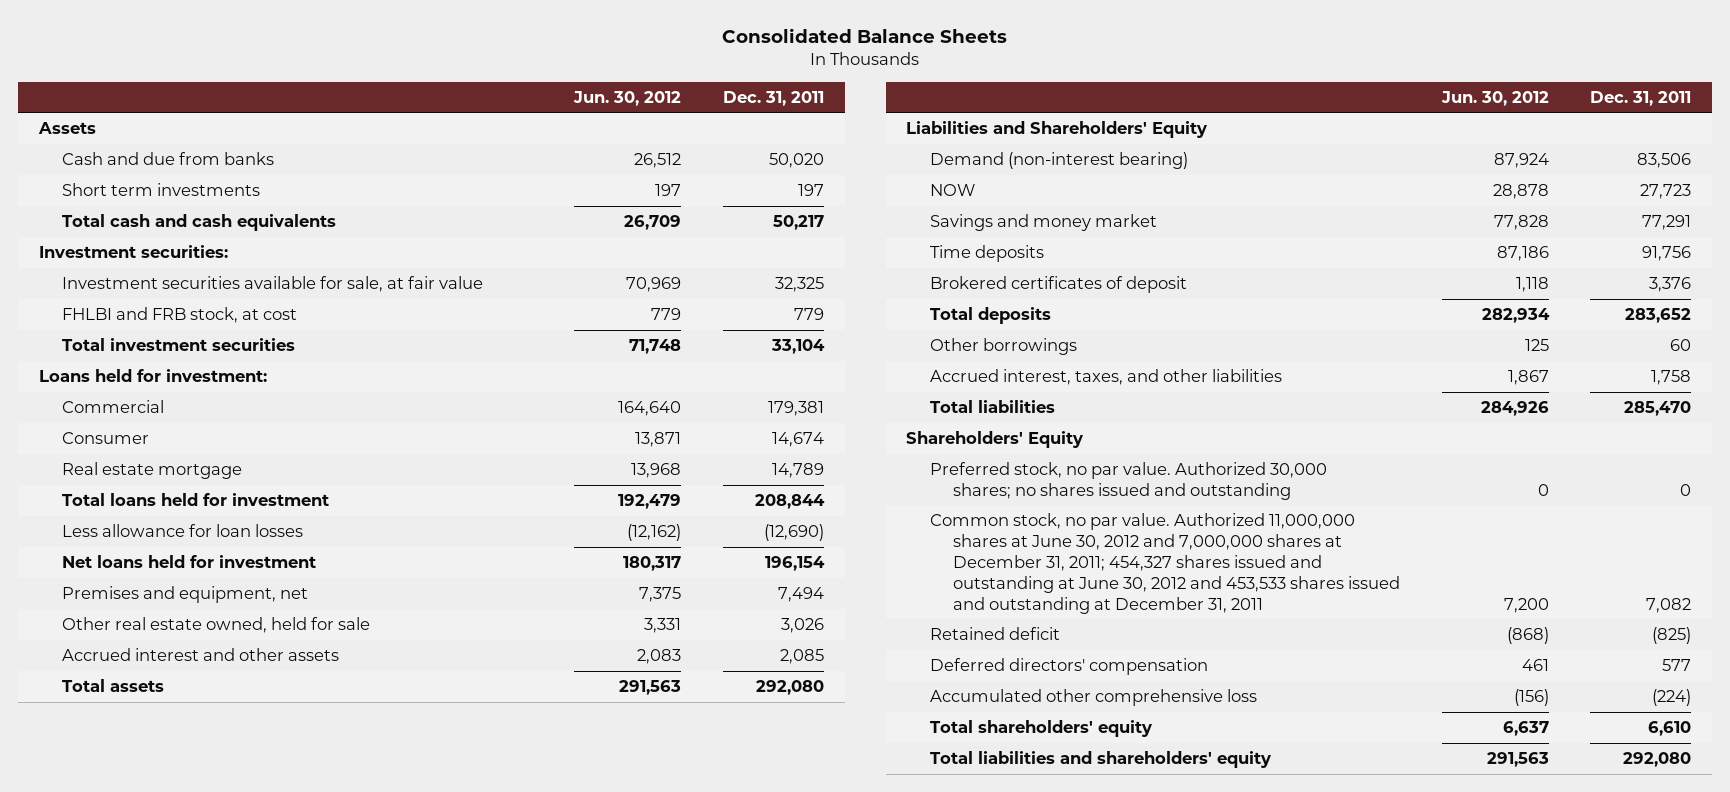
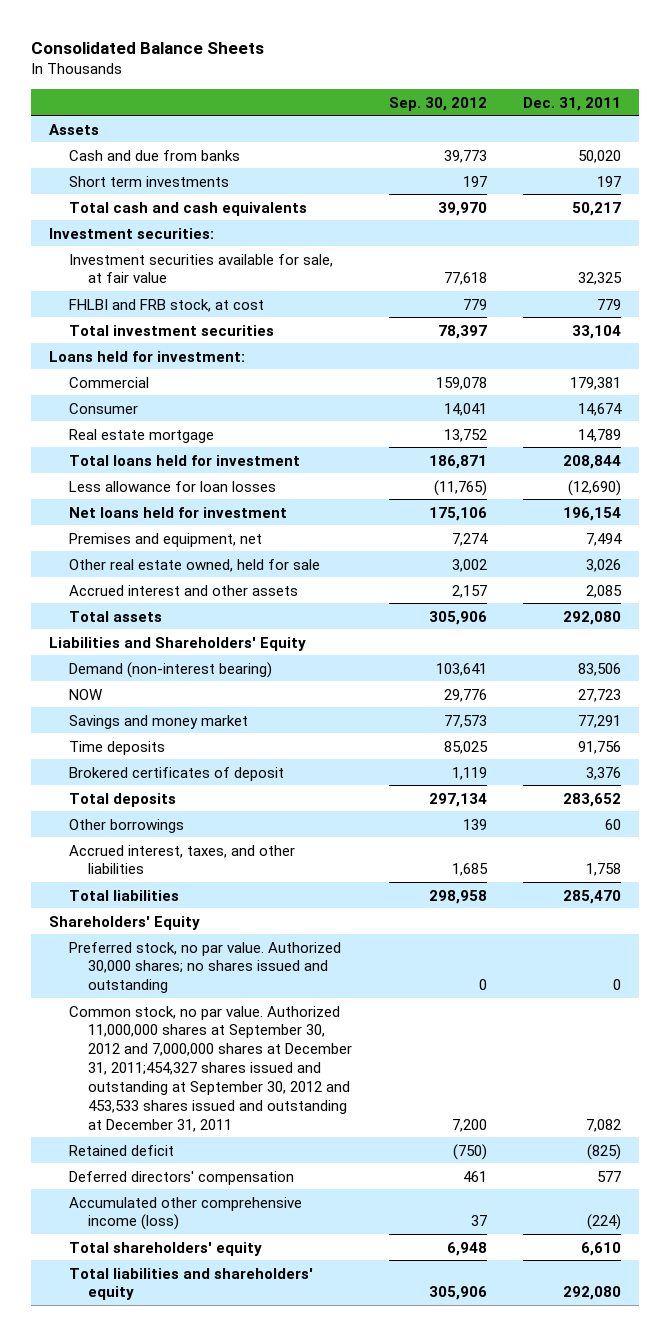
[573,90,682,106] Jun. 30, 2012 -> none
none -> [388,96,487,111] Sep. 30, 2012
[929,512,1400,614] Common stock, no par value. Authorized 11,000,000 shares at June 30, 2012 and 7,000,000 shares at December 31, 2011; 454,327 shares issued and outstanding at June 30, 2012 and 453,533 shares issued and outstanding at December 31, 2011 -> [68,1005,353,1132] Common stock, no par value. Authorized 11,000,000 shares at September 30, 2012 and 7,000,000 shares at December 31, 2011;454,327 shares issued and outstanding at September 30, 2012 and 453,533 shares issued and outstanding at December 31, 2011
[929,688,1257,706] Accumulated other comprehensive loss -> [68,1196,302,1231] Accumulated other comprehensive income (loss)

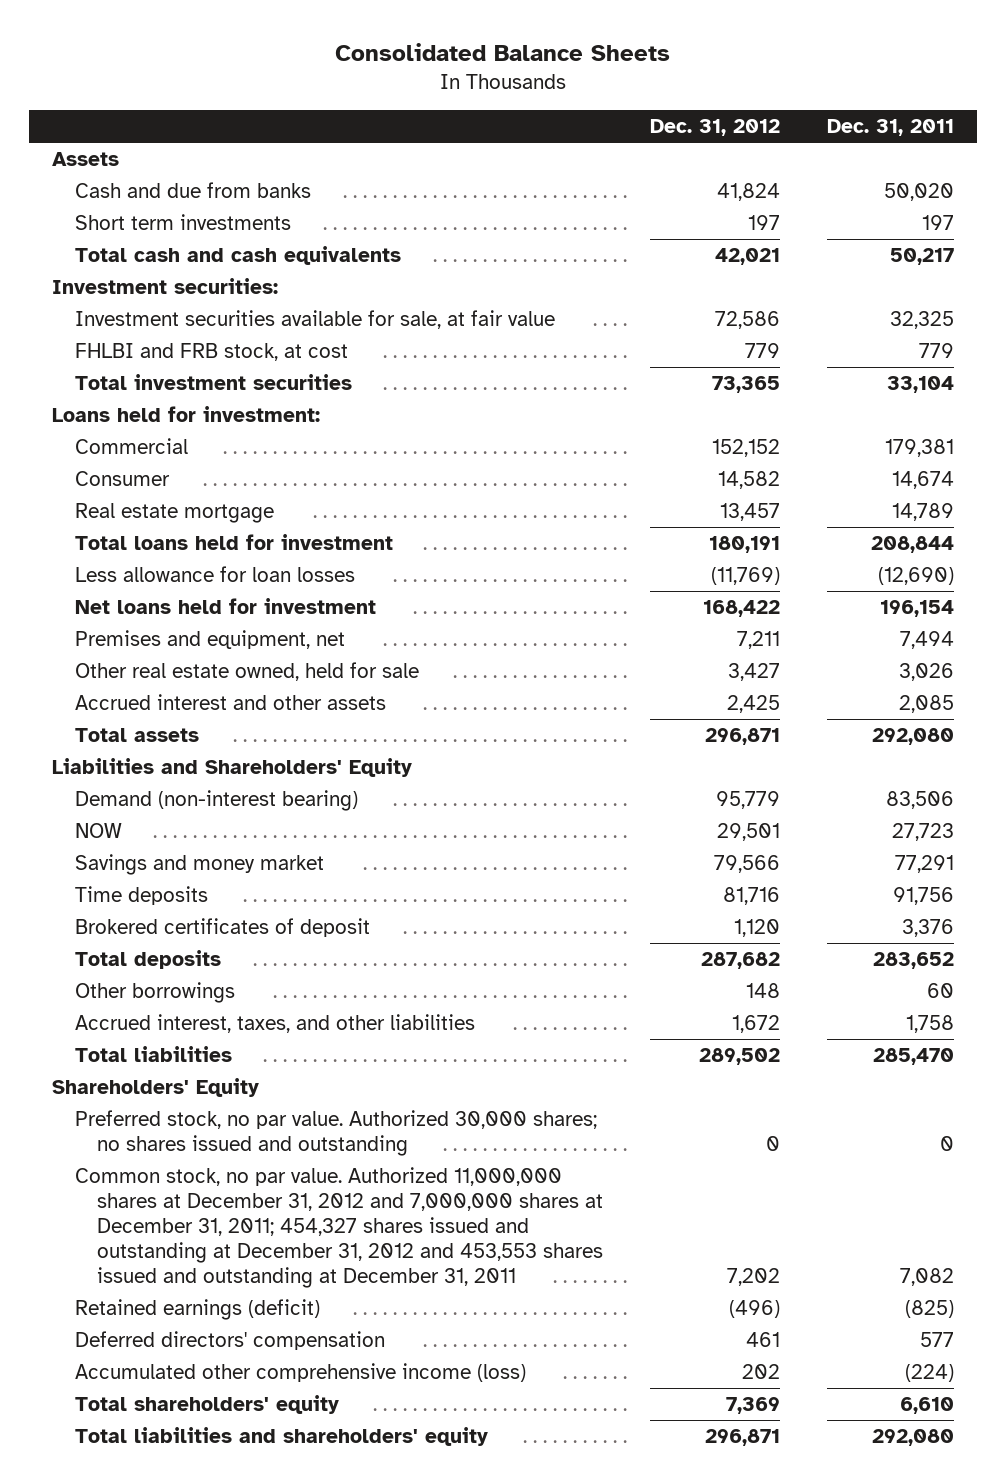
[388,96,487,111] Sep. 30, 2012 -> none
none -> [650,119,781,137] Dec. 31, 2012
[68,1005,353,1132] Common stock, no par value. Authorized 11,000,000 shares at September 30, 2012 and 7,000,000 shares at December 31, 2011;454,327 shares issued and outstanding at September 30, 2012 and 453,533 shares issued and outstanding at December 31, 2011 -> [74,1167,604,1289] Common stock, no par value. Authorized 11,000,000 shares at December 31, 2012 and 7,000,000 shares at December 31, 2011; 454,327 shares issued and outstanding at December 31, 2012 and 453,553 shares issued and outstanding at December 31, 2011
[68,1144,174,1156] Retained deficit -> [74,1299,320,1321] Retained earnings (deficit)

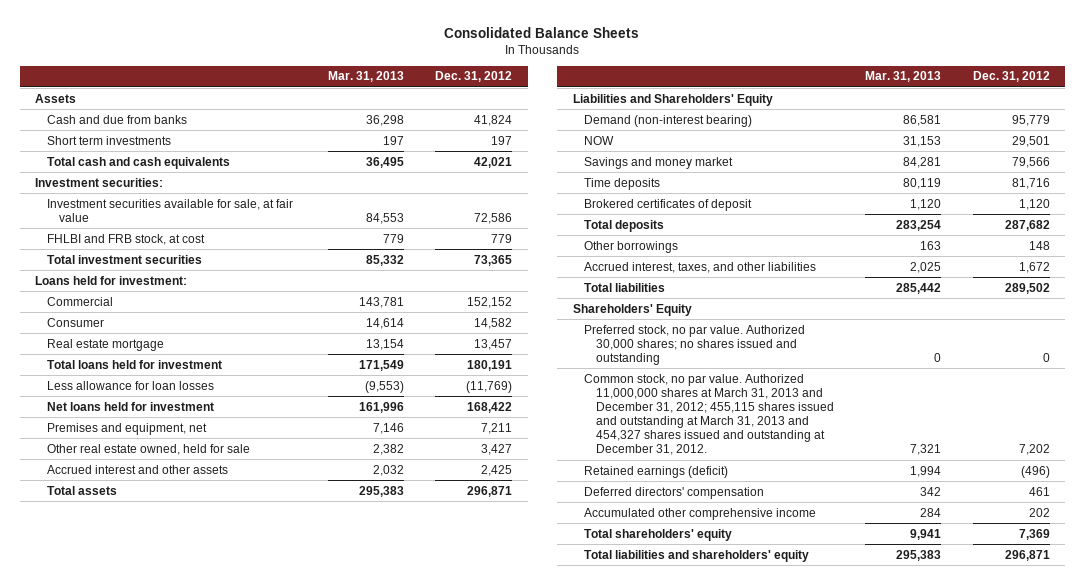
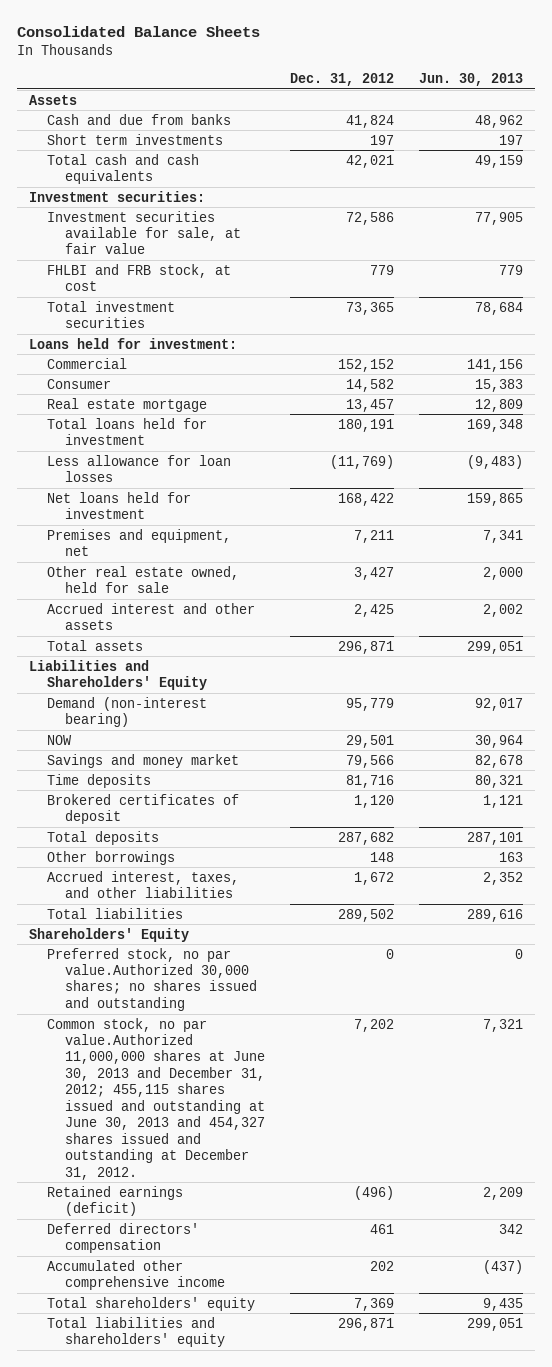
[327,71,404,83] Mar. 31, 2013 -> none
none -> [418,73,523,87] Jun. 30, 2013
[584,324,806,365] Preferred stock, no par value. Authorized 30,000 shares; no shares issued and outstanding -> [46,947,257,1011] Preferred stock, no par value.Authorized 30,000 shares; no shares issued and outstanding
[584,373,835,456] Common stock, no par value. Authorized 11,000,000 shares at March 31, 2013 and December 31, 2012; 455,115 shares issued and outstanding at March 31, 2013 and 454,327 shares issued and outstanding at December 31, 2012. -> [46,1017,265,1180] Common stock, no par value.Authorized 11,000,000 shares at June 30, 2013 and December 31, 2012; 455,115 shares issued and outstanding at June 30, 2013 and 454,327 shares issued and outstanding at December 31, 2012.

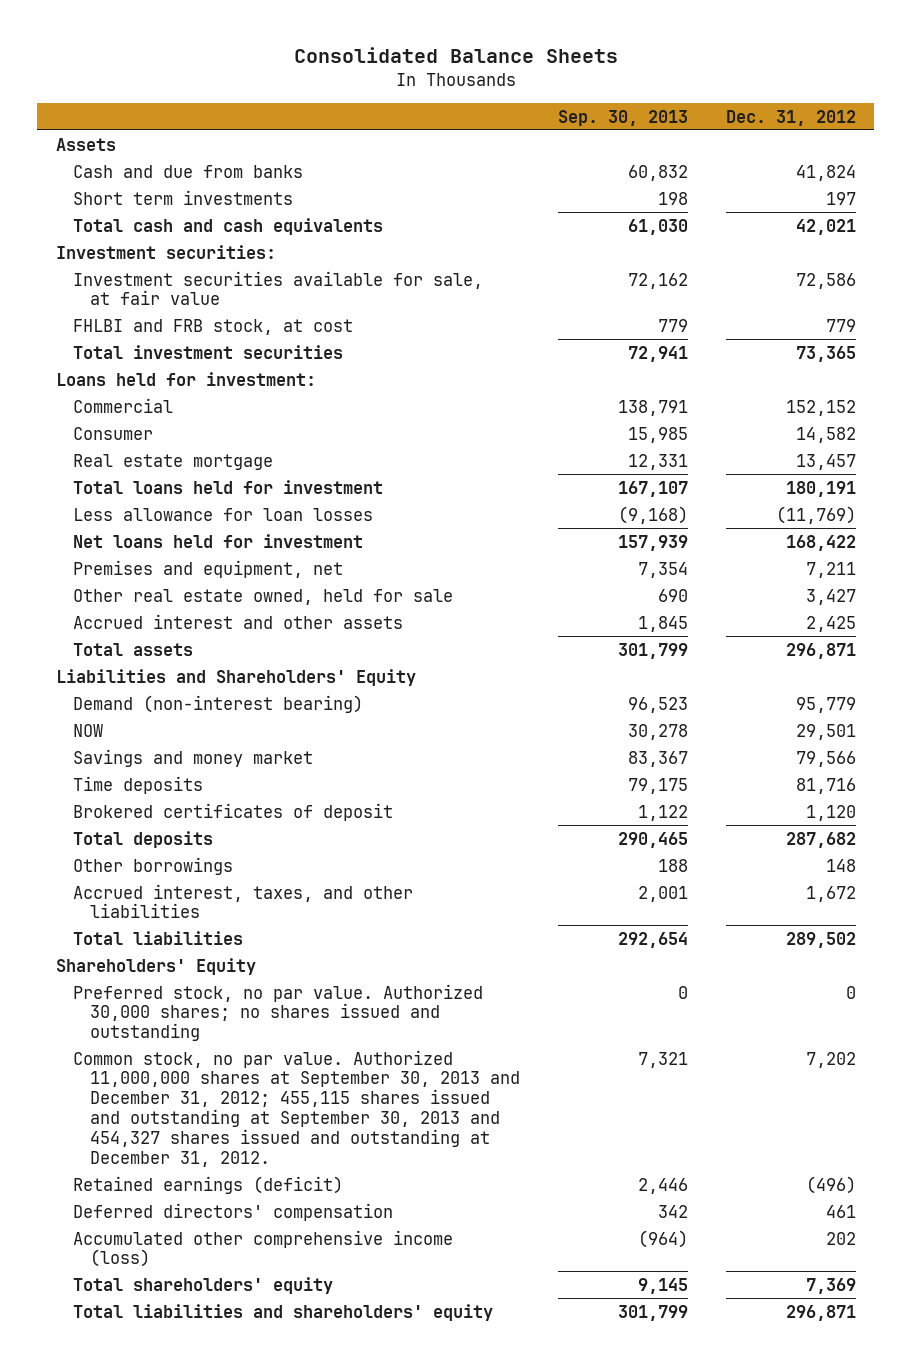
[418,73,523,87] Jun. 30, 2013 -> none
none -> [557,109,688,126] Sep. 30, 2013
[46,947,257,1011] Preferred stock, no par value.Authorized 30,000 shares; no shares issued and outstanding -> [72,983,483,1042] Preferred stock, no par value. Authorized 30,000 shares; no shares issued and outstanding
[46,1017,265,1180] Common stock, no par value.Authorized 11,000,000 shares at June 30, 2013 and December 31, 2012; 455,115 shares issued and outstanding at June 30, 2013 and 454,327 shares issued and outstanding at December 31, 2012. -> [72,1049,521,1167] Common stock, no par value. Authorized 11,000,000 shares at September 30, 2013 and December 31, 2012; 455,115 shares issued and outstanding at September 30, 2013 and 454,327 shares issued and outstanding at December 31, 2012.
[46,1259,225,1290] Accumulated other comprehensive income -> [72,1229,453,1268] Accumulated other comprehensive income (loss)

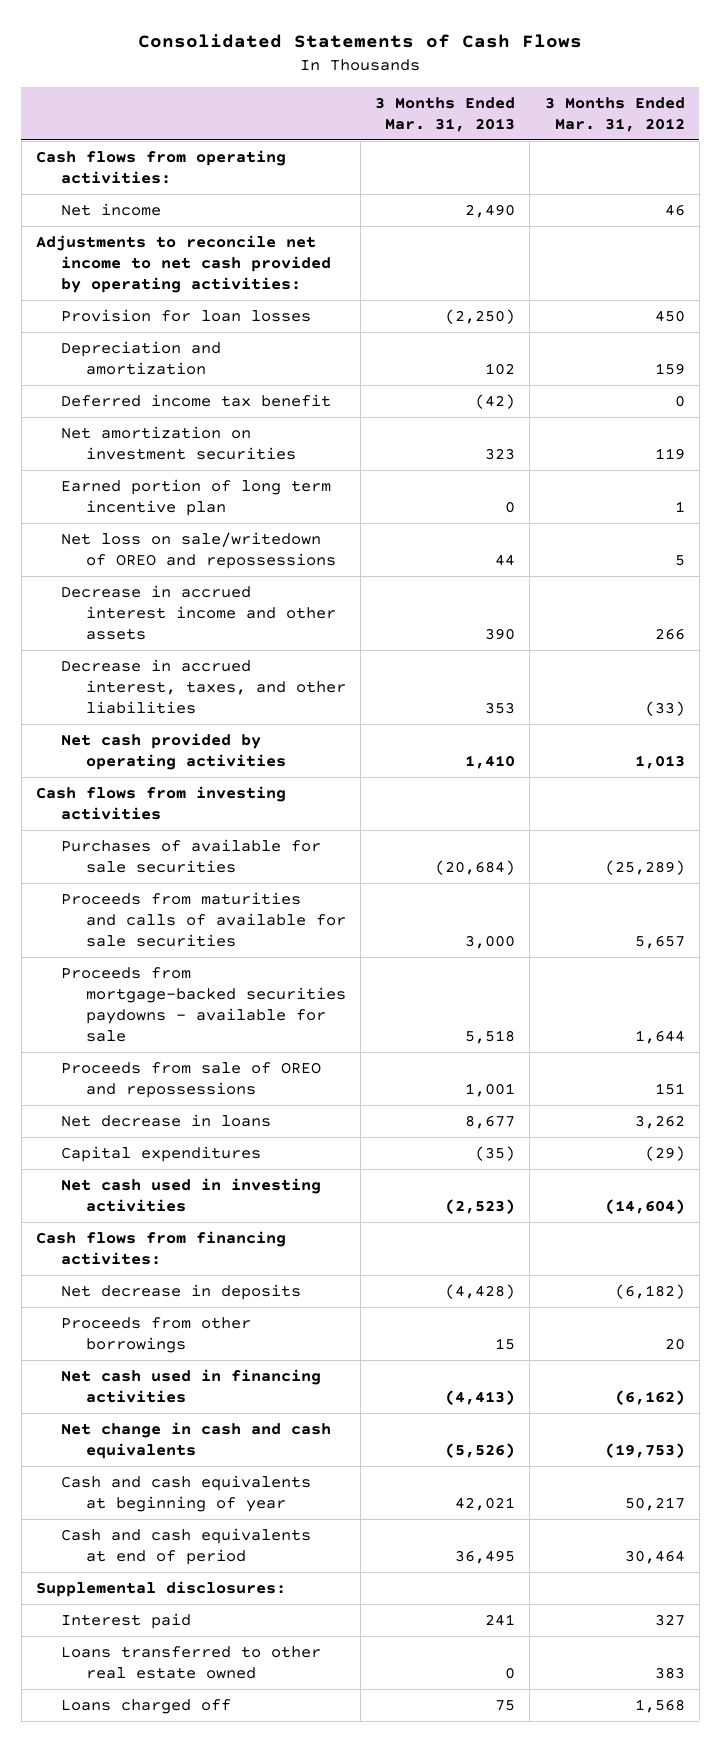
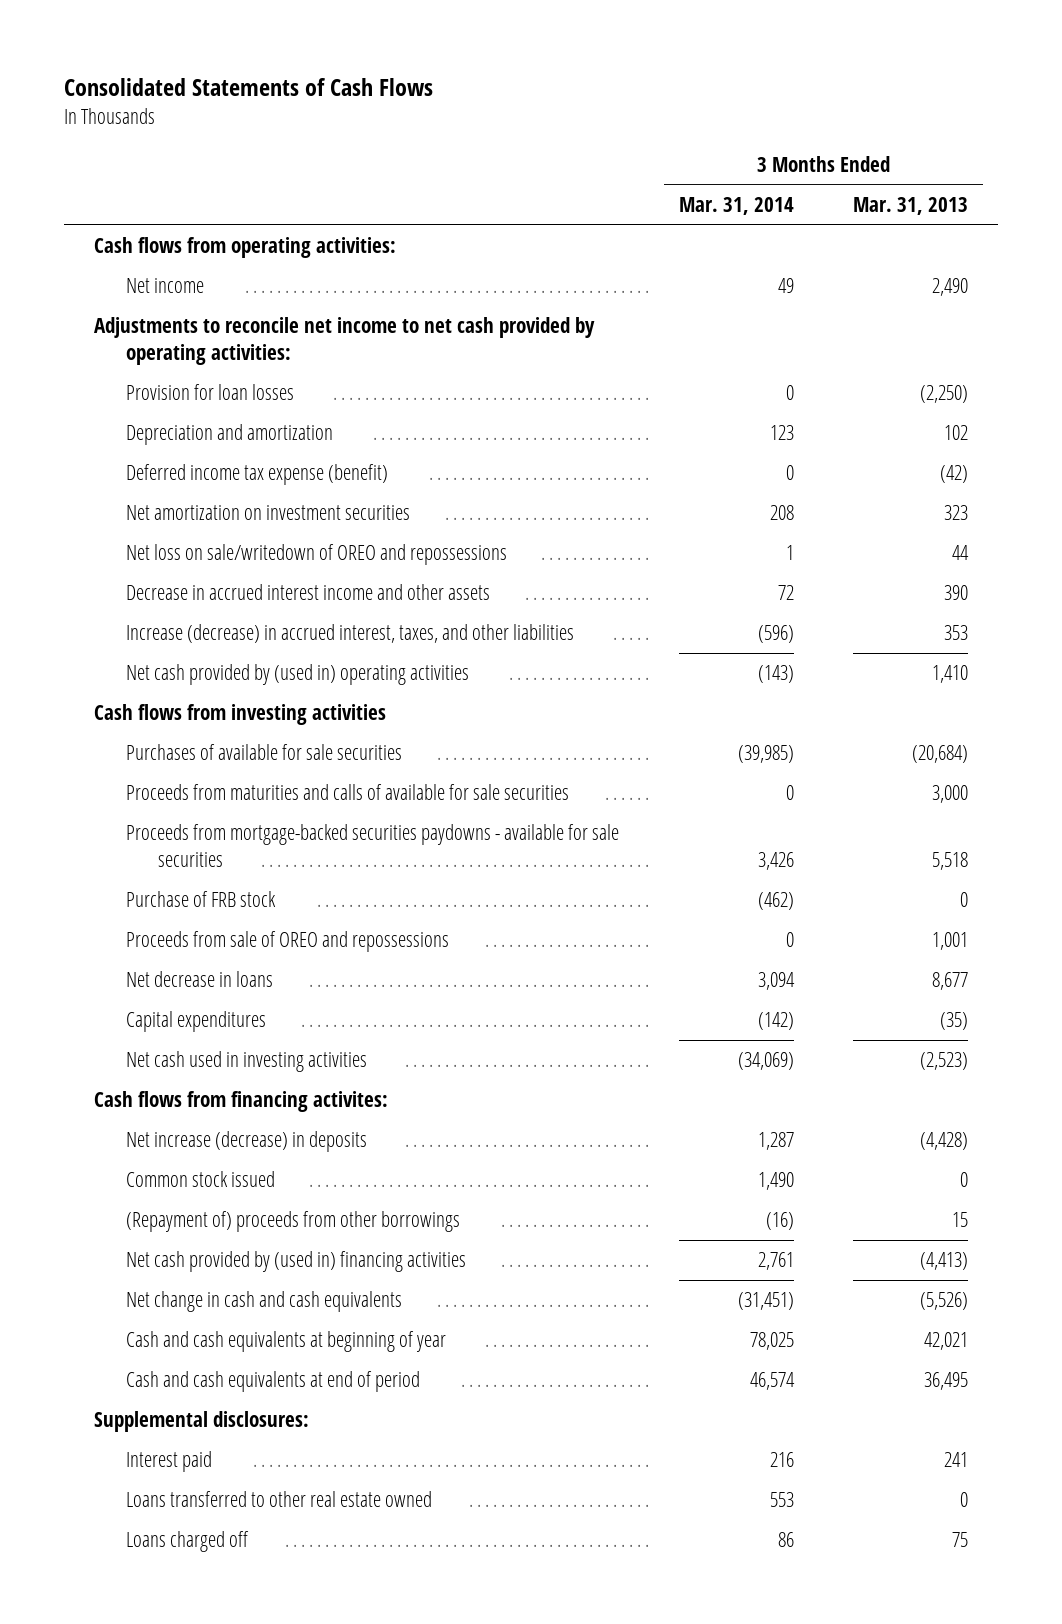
[544,96,685,132] 3 Months Ended Mar. 31, 2012 -> none
none -> [678,196,794,215] Mar. 31, 2014
[60,393,331,407] Deferred income tax benefit -> [125,464,388,486] Deferred income tax expense (benefit)
[60,478,331,516] Earned portion of long term incentive plan -> none
[60,658,346,714] Decrease in accrued interest, taxes, and other liabilities -> [125,624,574,644] Increase (decrease) in accrued interest, taxes, and other liabilities
[60,732,286,770] Net cash provided by operating activities -> [125,664,469,686] Net cash provided by (used in) operating activities
[60,966,346,1042] Proceeds from mortgage-backed securities paydowns - available for sale -> [125,824,619,868] Proceeds from mortgage-backed securities paydowns - available for sale securities
none -> [125,891,276,908] Purchase of FRB stock
[60,1283,301,1300] Net decrease in deposits -> [125,1131,367,1153] Net increase (decrease) in deposits
none -> [125,1171,275,1188] Common stock issued
[60,1316,251,1353] Proceeds from other borrowings -> [125,1211,460,1233] (Repayment of) proceeds from other borrowings
[60,1368,321,1403] Net cash used in financing activities -> [125,1251,466,1273] Net cash provided by (used in) financing activities

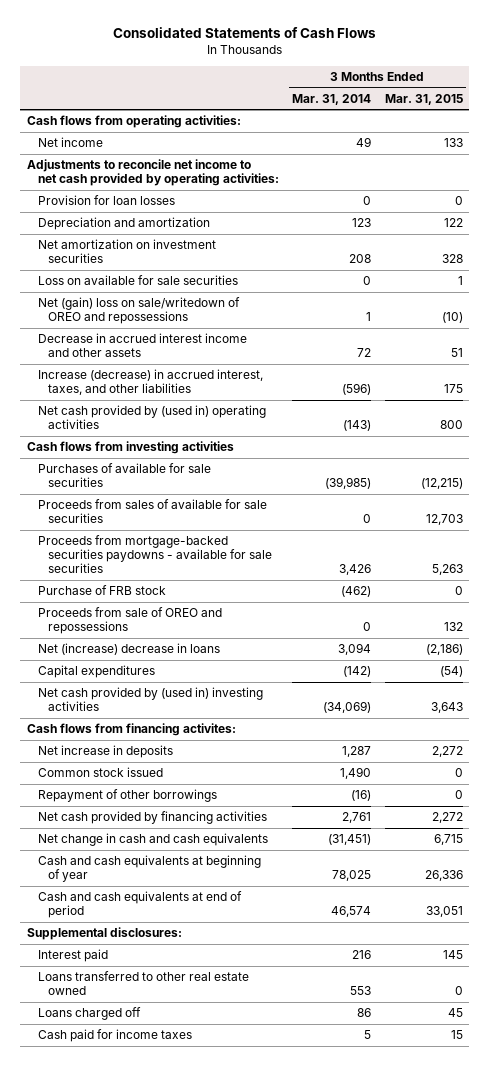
[853,196,969,215] Mar. 31, 2013 -> none
none -> [384,93,463,105] Mar. 31, 2015
[125,464,388,486] Deferred income tax expense (benefit) -> none
none -> [37,275,238,286] Loss on available for sale securities
[125,544,507,566] Net loss on sale/writedown of OREO and repossessions -> [37,297,240,325] Net (gain) loss on sale/writedown of OREO and repossessions
[125,784,569,801] Proceeds from maturities and calls of available for sale securities -> [37,499,267,524] Proceeds from sales of available for sale securities
[125,971,273,988] Net decrease in loans -> [37,643,220,656] Net (increase) decrease in loans
[125,1051,367,1073] Net cash used in investing activities -> [37,687,263,712] Net cash provided by (used in) investing activities
[125,1131,367,1153] Net increase (decrease) in deposits -> [37,745,173,759] Net increase in deposits
[125,1211,460,1233] (Repayment of) proceeds from other borrowings -> [37,789,217,803] Repayment of other borrowings
[125,1251,466,1273] Net cash provided by (used in) financing activities -> [37,811,267,825] Net cash provided by financing activities
none -> [37,1029,192,1043] Cash paid for income taxes

